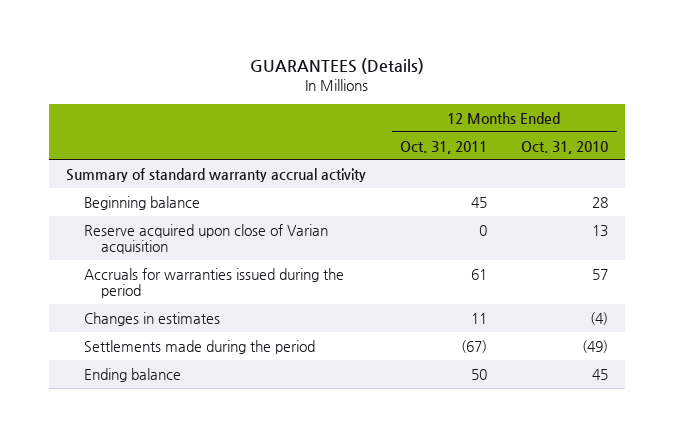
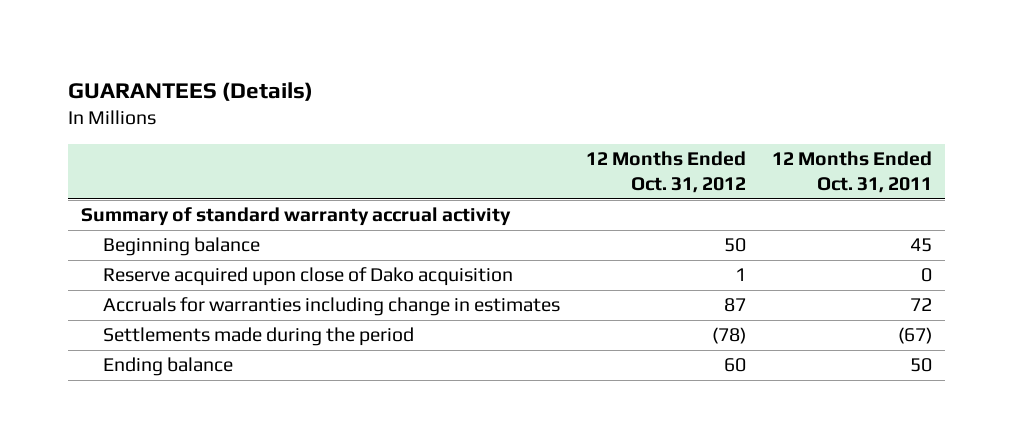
[521,140,609,154] Oct. 31, 2010 -> none
none -> [585,151,746,193] 12 Months Ended Oct. 31, 2012
[83,311,220,326] Changes in estimates -> none
[83,223,328,255] Reserve acquired upon close of Varian acquisition -> [102,267,513,287] Reserve acquired upon close of Dako acquisition
[83,267,344,299] Accruals for warranties issued during the period -> [102,297,560,317] Accruals for warranties including change in estimates
[471,268,488,280] 61 -> [909,298,932,312] 72

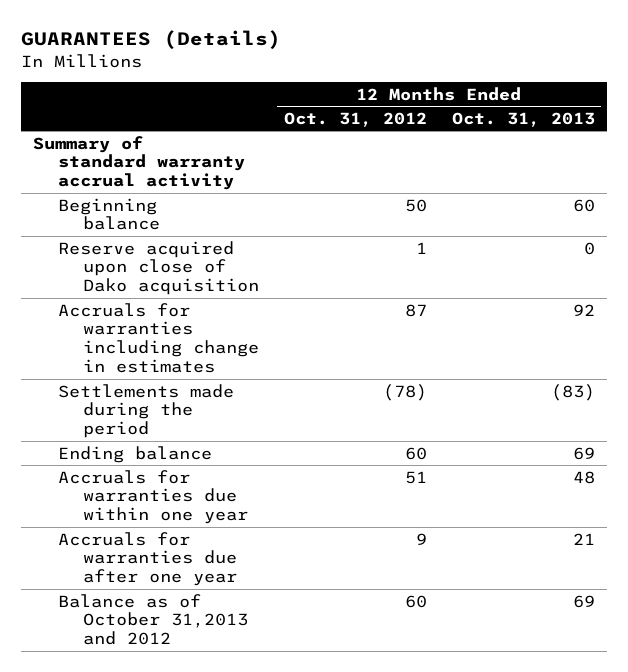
[771,151,932,193] 12 Months Ended Oct. 31, 2011 -> none
none -> [451,111,595,127] Oct. 31, 2013
none -> [58,469,248,525] Accruals for warranties due within one year
none -> [58,531,237,587] Accruals for warranties due after one year
none -> [58,593,248,646] Balance as of October 31,2013 and 2012

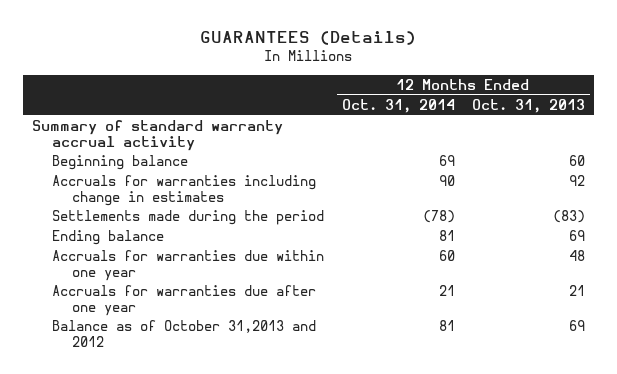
[283,111,427,127] Oct. 31, 2012 -> none
none -> [341,98,455,113] Oct. 31, 2014
[58,240,259,296] Reserve acquired upon close of Dako acquisition -> none

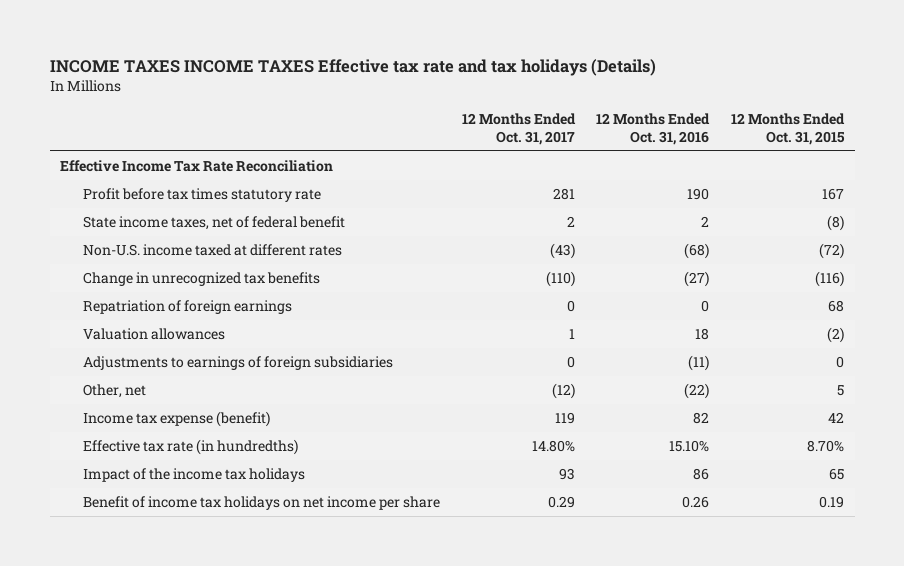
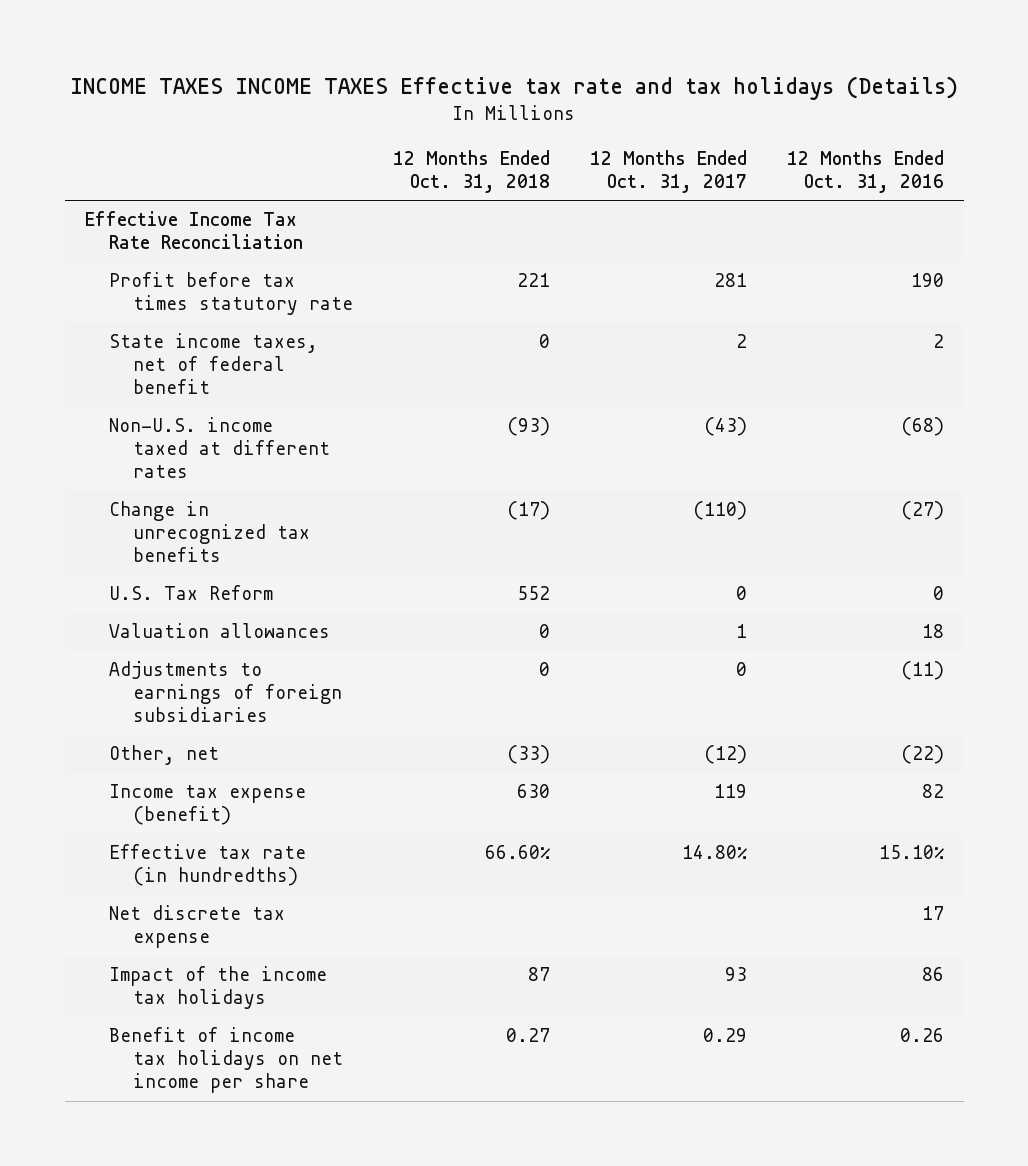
[730,112,845,145] 12 Months Ended Oct. 31, 2015 -> none
none -> [392,149,550,193] 12 Months Ended Oct. 31, 2018
[82,299,292,314] Repatriation of foreign earnings -> none
none -> [108,585,273,601] U.S. Tax Reform
none -> [108,905,285,949] Net discrete tax expense

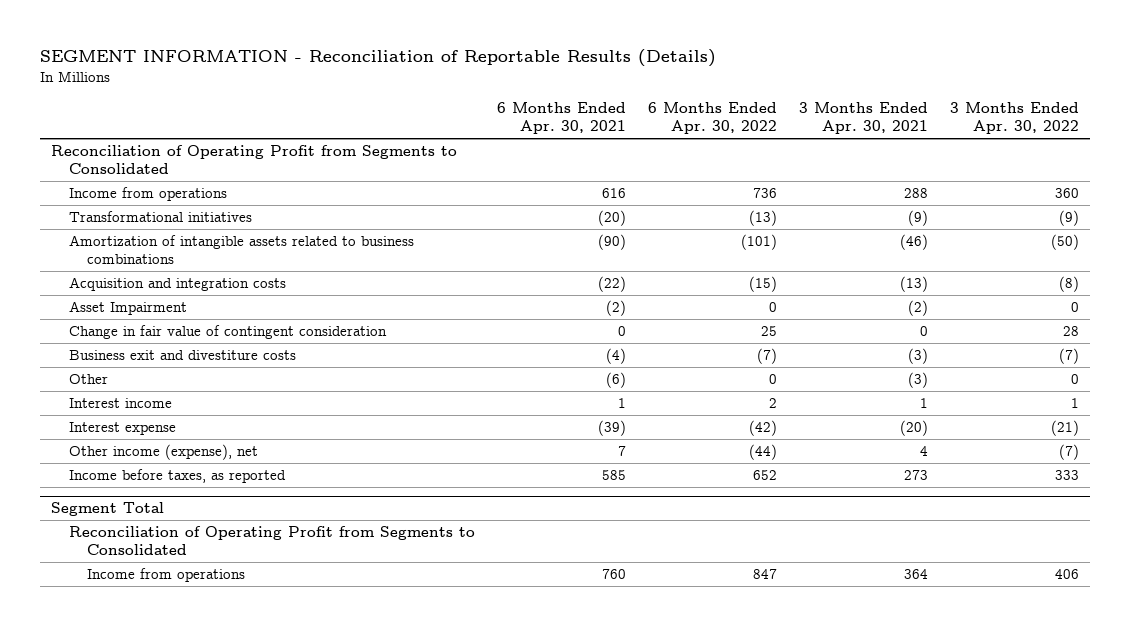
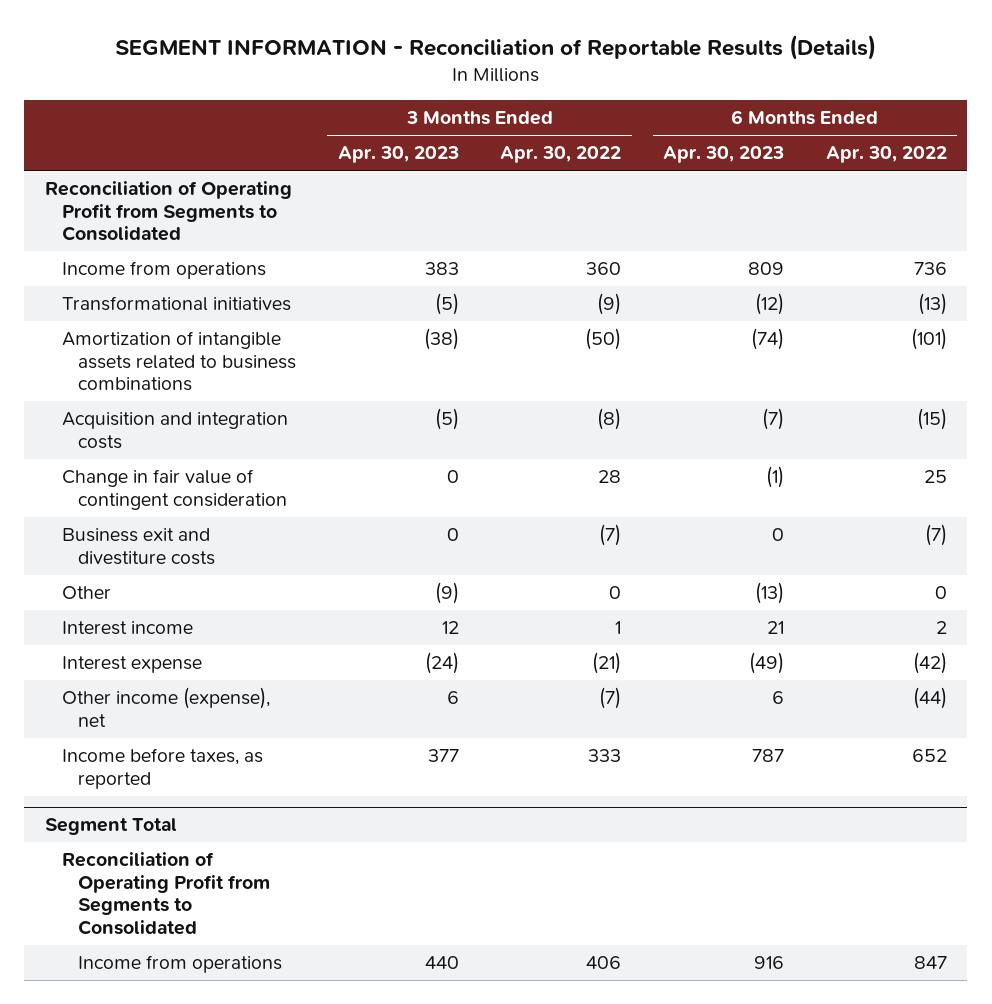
[497,102,627,135] 6 Months Ended Apr. 30, 2021 -> none
[799,102,929,135] 3 Months Ended Apr. 30, 2021 -> none
none -> [337,146,459,164] Apr. 30, 2023
none -> [663,146,785,164] Apr. 30, 2023
[69,301,188,316] Asset Impairment -> none

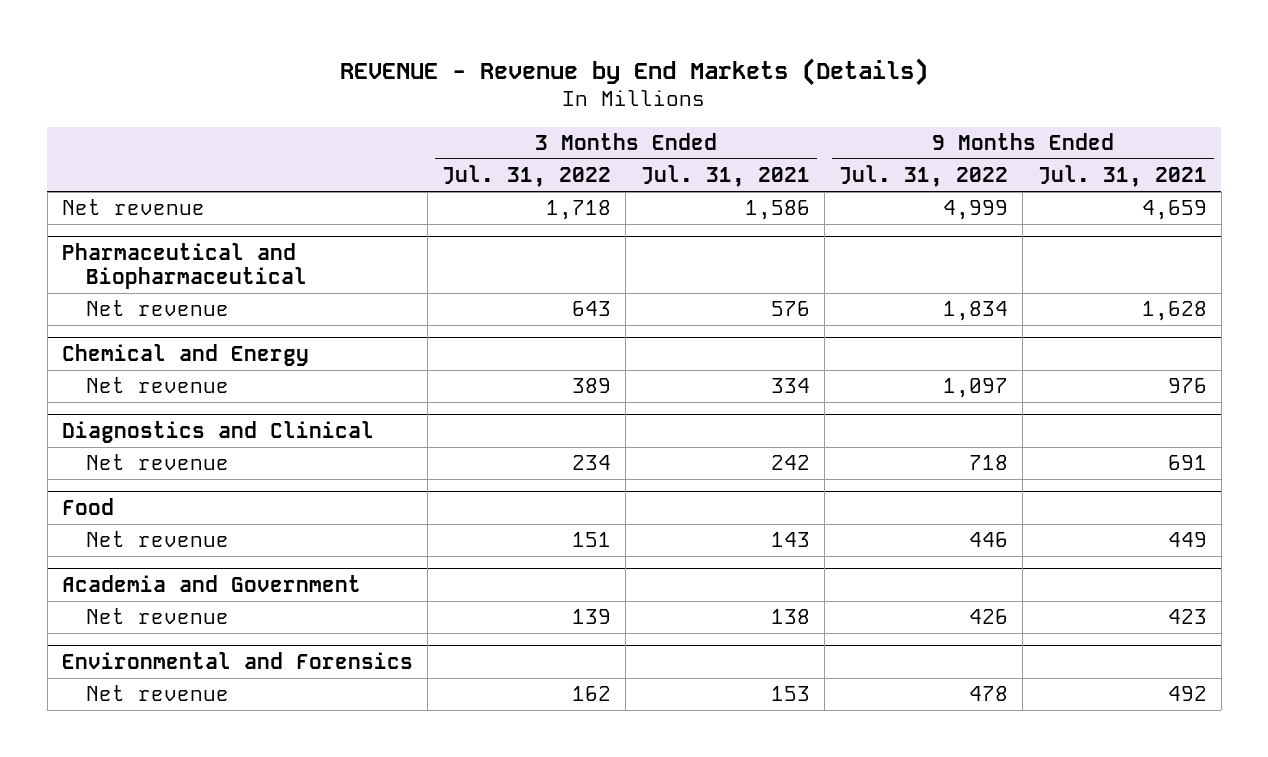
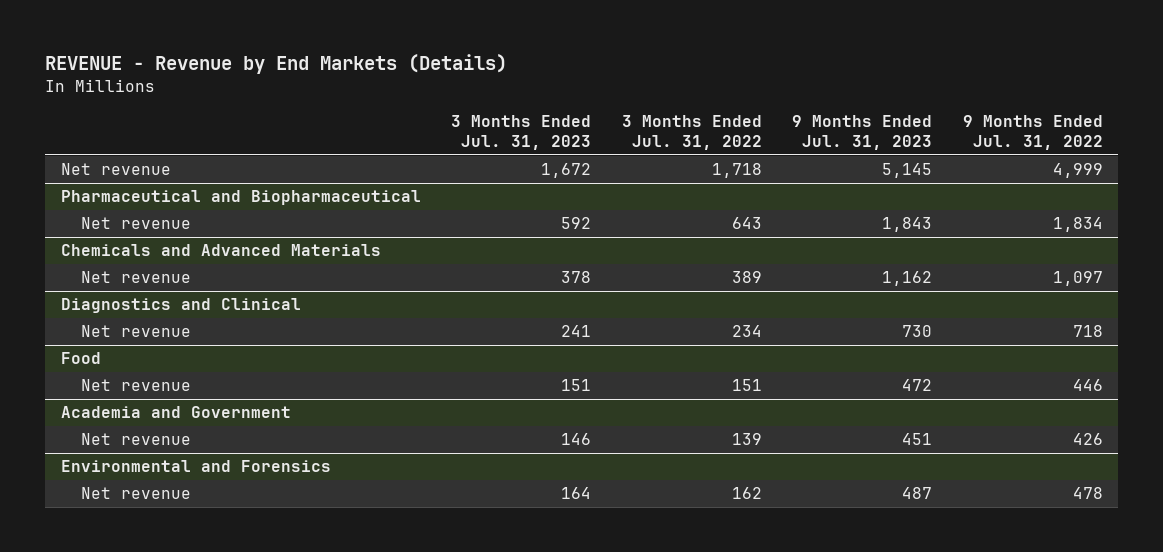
[640,165,810,188] Jul. 31, 2021 -> none
[1037,165,1207,188] Jul. 31, 2021 -> none
none -> [451,114,592,150] 3 Months Ended Jul. 31, 2023
none -> [792,114,933,150] 9 Months Ended Jul. 31, 2023
[61,343,309,366] Chemical and Energy -> [60,244,381,257] Chemicals and Advanced Materials

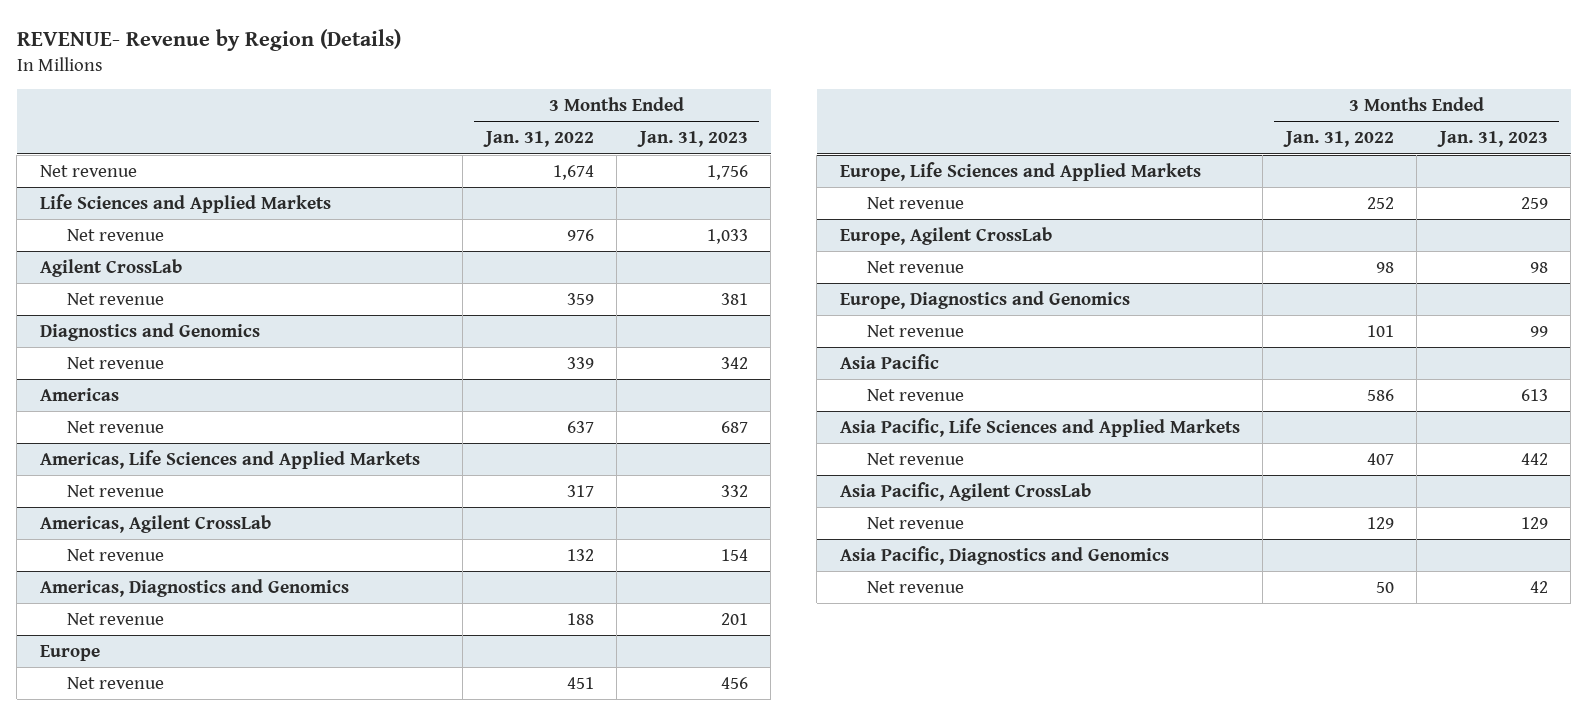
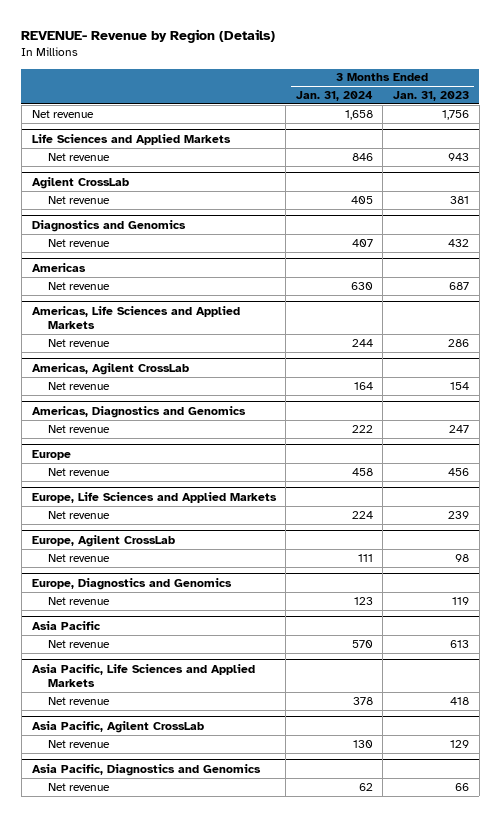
[482,131,594,148] Jan. 31, 2022 -> none
none -> [295,91,373,102] Jan. 31, 2024
[706,228,748,244] 1,033 -> [448,152,470,161] 943
[720,356,748,369] 342 -> [448,238,470,247] 432
[720,484,748,497] 332 -> [448,338,470,347] 286
[720,612,748,625] 201 -> [449,424,470,433] 247
[1520,196,1548,209] 259 -> [448,510,470,519] 239
[1529,325,1548,337] 99 -> [452,596,470,605] 119
[1520,452,1548,465] 442 -> [450,696,470,705] 418
[1529,580,1548,593] 42 -> [455,782,470,791] 66

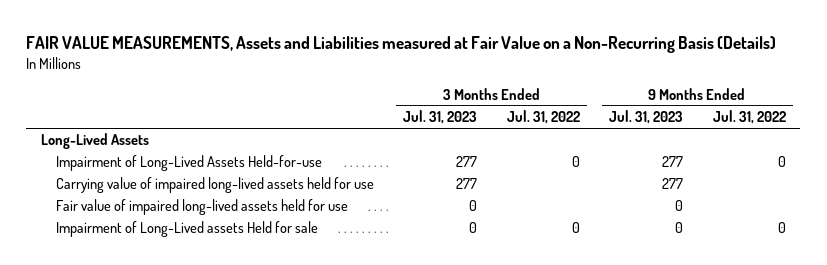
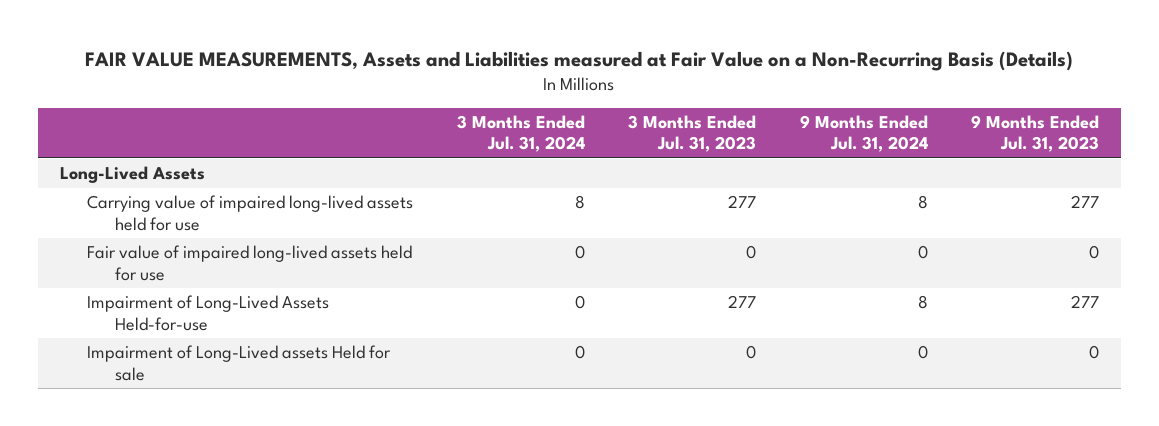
[506,110,580,125] Jul. 31, 2022 -> none
[712,110,786,125] Jul. 31, 2022 -> none
none -> [456,114,585,153] 3 Months Ended Jul. 31, 2024
none -> [799,114,928,153] 9 Months Ended Jul. 31, 2024
[55,155,322,172] Impairment of Long-Lived Assets Held-for-use -> [87,295,330,331] Impairment of Long-Lived Assets Held-for-use

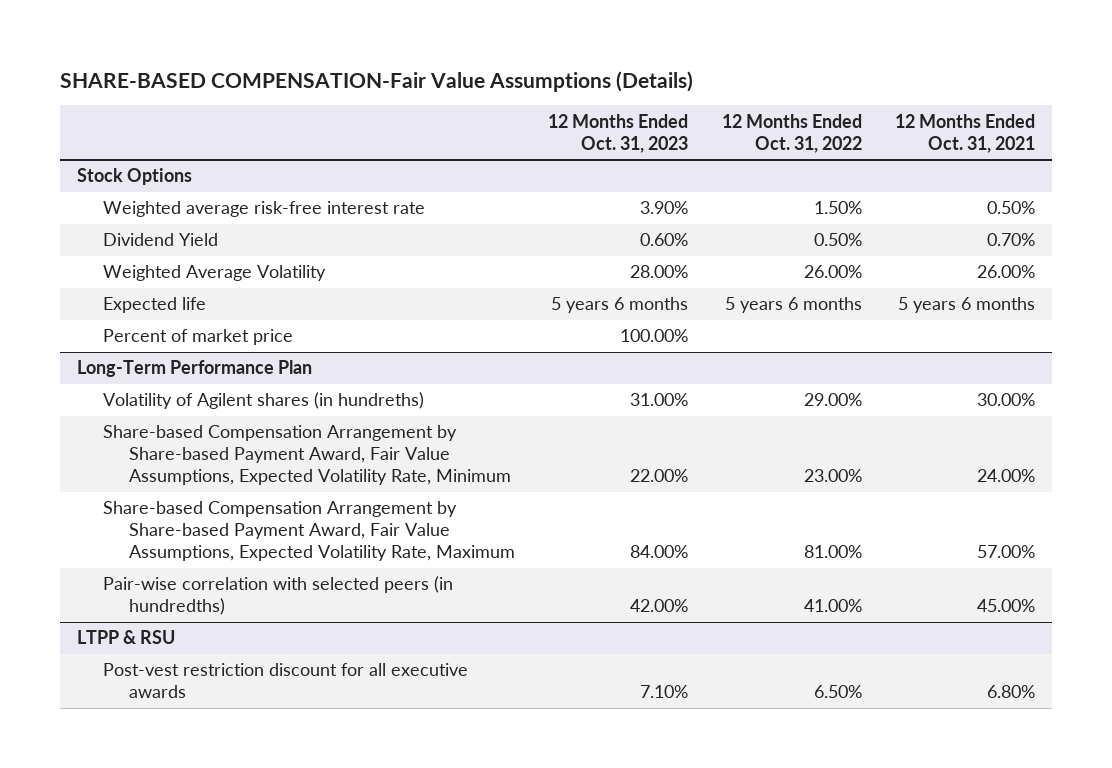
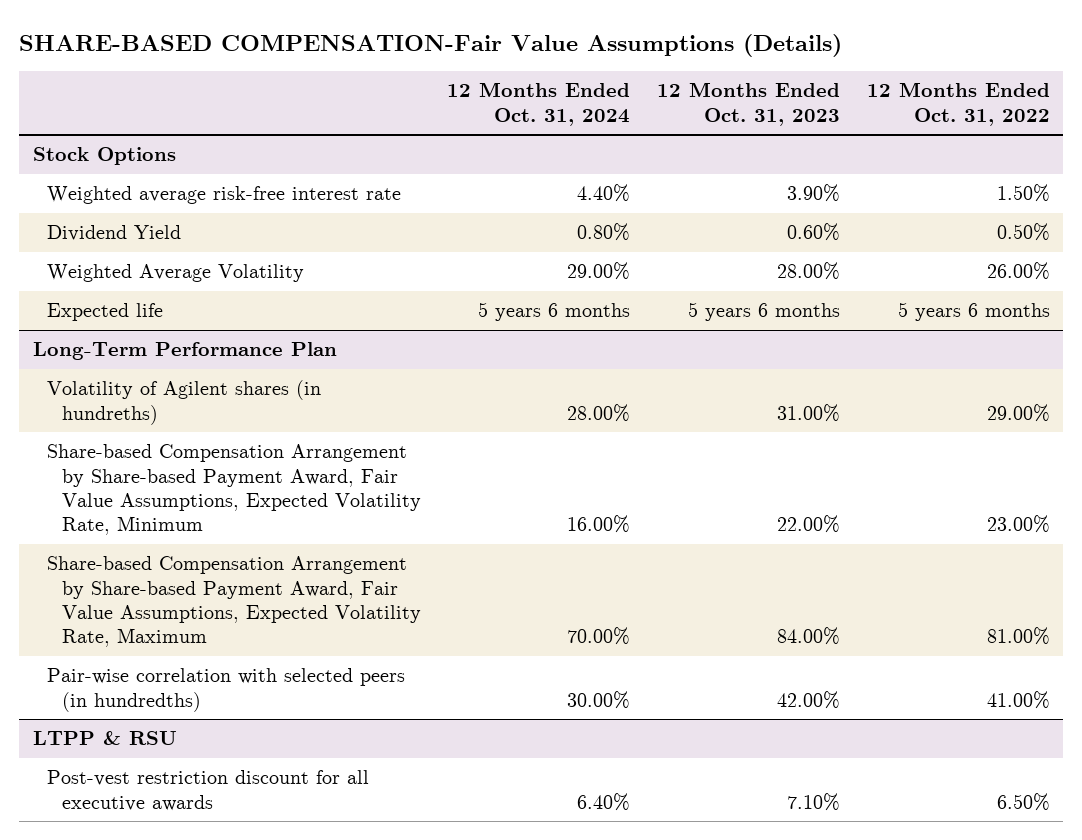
[895,113,1036,153] 12 Months Ended Oct. 31, 2021 -> none
none -> [447,82,631,126] 12 Months Ended Oct. 31, 2024
[102,329,293,346] Percent of market price -> none

